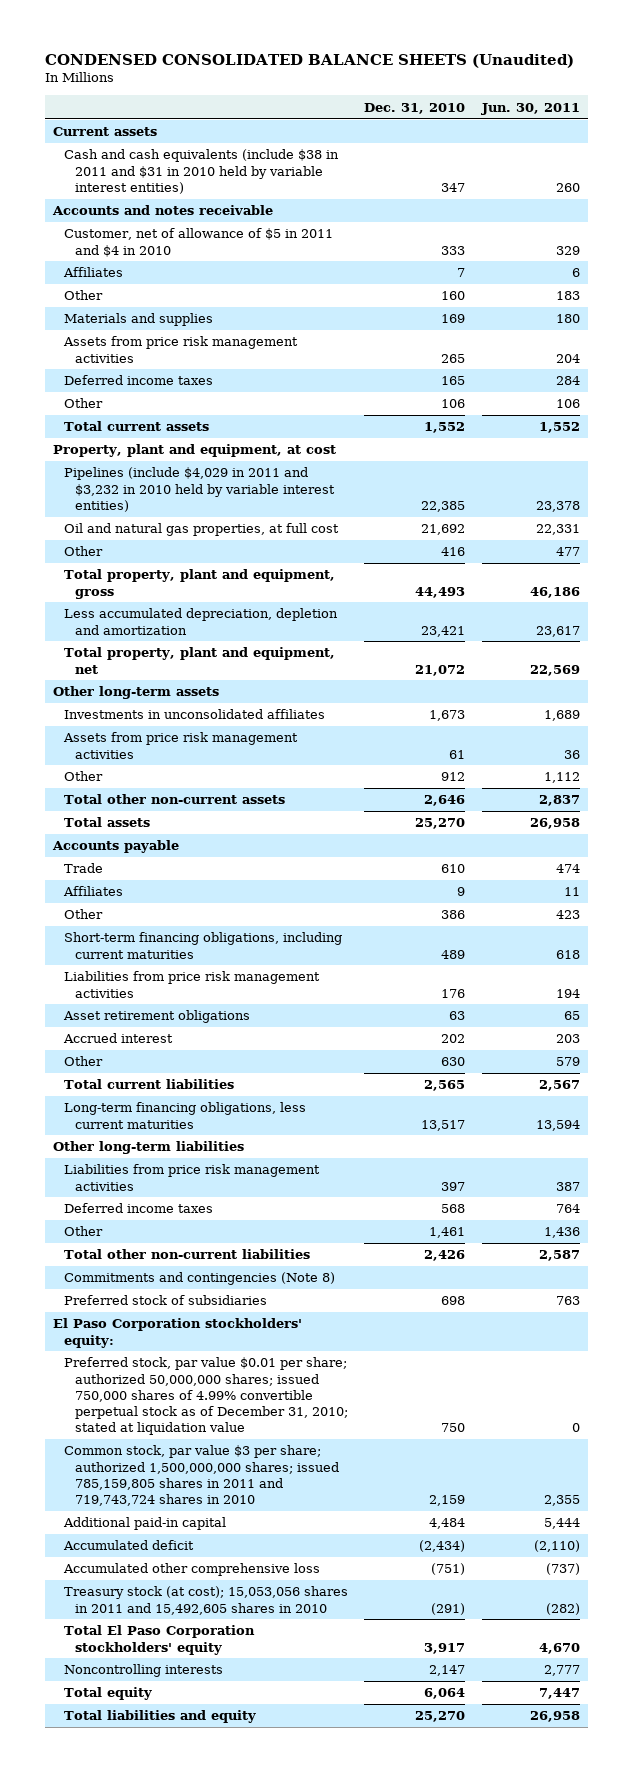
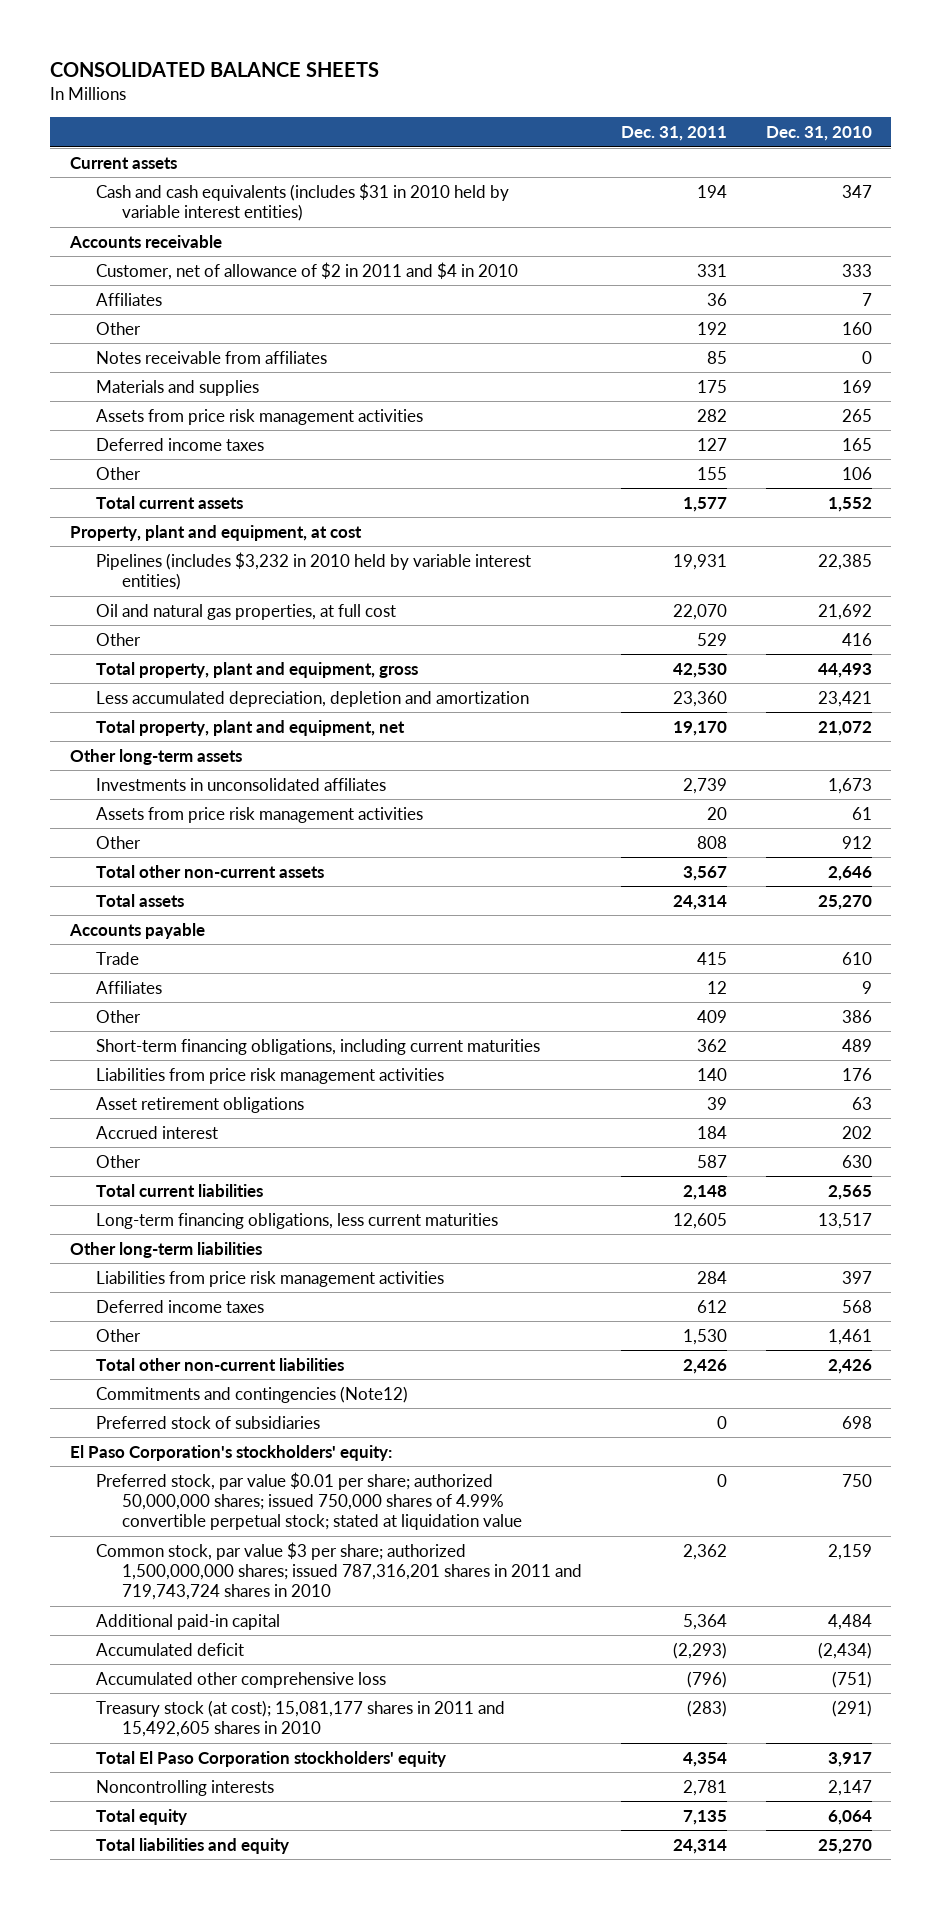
[44,53,574,68] CONDENSED CONSOLIDATED BALANCE SHEETS (Unaudited) -> [50,61,380,77] CONSOLIDATED BALANCE SHEETS
[480,102,580,115] Jun. 30, 2011 -> none
none -> [620,126,727,142] Dec. 31, 2011
[63,149,339,194] Cash and cash equivalents (include $38 in 2011 and $31 in 2010 held by variable interest entities) -> [95,182,509,222] Cash and cash equivalents (includes $31 in 2010 held by variable interest entities)
[51,205,273,216] Accounts and notes receivable -> [68,234,222,248] Accounts receivable
[63,228,333,257] Customer, net of allowance of $5 in 2011 and $4 in 2010 -> [95,261,518,280] Customer, net of allowance of $2 in 2011 and $4 in 2010
none -> [95,350,327,364] Notes receivable from affiliates
[63,467,336,512] Pipelines (include $4,029 in 2011 and $3,232 in 2010 held by variable interest entities) -> [95,551,531,591] Pipelines (includes $3,232 in 2010 held by variable interest entities)
[63,1272,335,1286] Commitments and contingencies (Note 8) -> [95,1385,408,1403] Commitments and contingencies (Note12)
[52,1318,302,1348] El Paso Corporation stockholders' equity: -> [69,1444,392,1461] El Paso Corporation's stockholders' equity:
[63,1357,349,1435] Preferred stock, par value $0.01 per share; authorized 50,000,000 shares; issued 750,000 shares of 4.99% convertible perpetual stock as of December 31, 2010; stated at liquidation value -> [95,1471,523,1531] Preferred stock, par value $0.01 per share; authorized 50,000,000 shares; issued 750,000 shares of 4.99% convertible perpetual stock; stated at liquidation value
[63,1445,340,1506] Common stock, par value $3 per share; authorized 1,500,000,000 shares; issued 785,159,805 shares in 2011 and 719,743,724 shares in 2010 -> [95,1541,583,1601] Common stock, par value $3 per share; authorized 1,500,000,000 shares; issued 787,316,201 shares in 2011 and 719,743,724 shares in 2010
[63,1586,348,1615] Treasury stock (at cost); 15,053,056 shares in 2011 and 15,492,605 shares in 2010 -> [95,1699,505,1738] Treasury stock (at cost); 15,081,177 shares in 2011 and 15,492,605 shares in 2010

